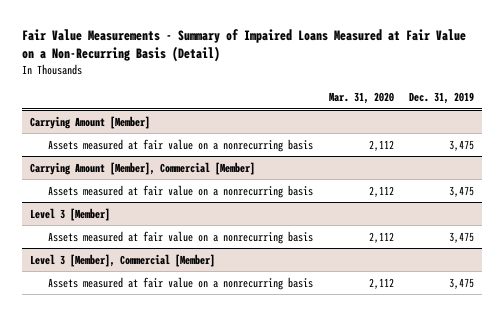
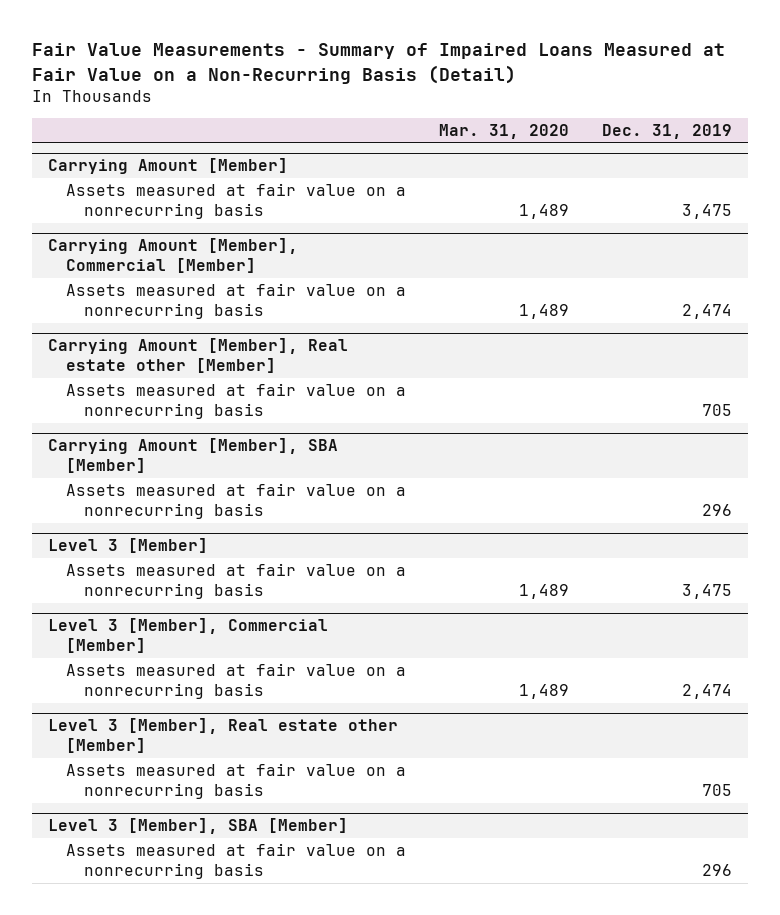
[368,139,394,151] 2,112 -> [518,204,569,220] 1,489
[368,185,394,197] 2,112 -> [518,304,569,320] 1,489
[449,185,475,197] 3,475 -> [681,304,732,320] 2,474
none -> [48,338,349,374] Carrying Amount [Member], Real estate other [Member]
none -> [66,383,407,420] Assets measured at fair value on a nonrecurring basis
none -> [48,438,339,474] Carrying Amount [Member], SBA [Member]
none -> [66,483,407,520] Assets measured at fair value on a nonrecurring basis
[368,231,394,243] 2,112 -> [518,584,569,600] 1,489
[368,277,394,289] 2,112 -> [518,684,569,700] 1,489
[449,277,475,289] 3,475 -> [681,684,732,700] 2,474
none -> [48,718,399,754] Level 3 [Member], Real estate other [Member]
none -> [66,763,407,800] Assets measured at fair value on a nonrecurring basis
none -> [48,818,349,835] Level 3 [Member], SBA [Member]
none -> [66,843,407,880] Assets measured at fair value on a nonrecurring basis

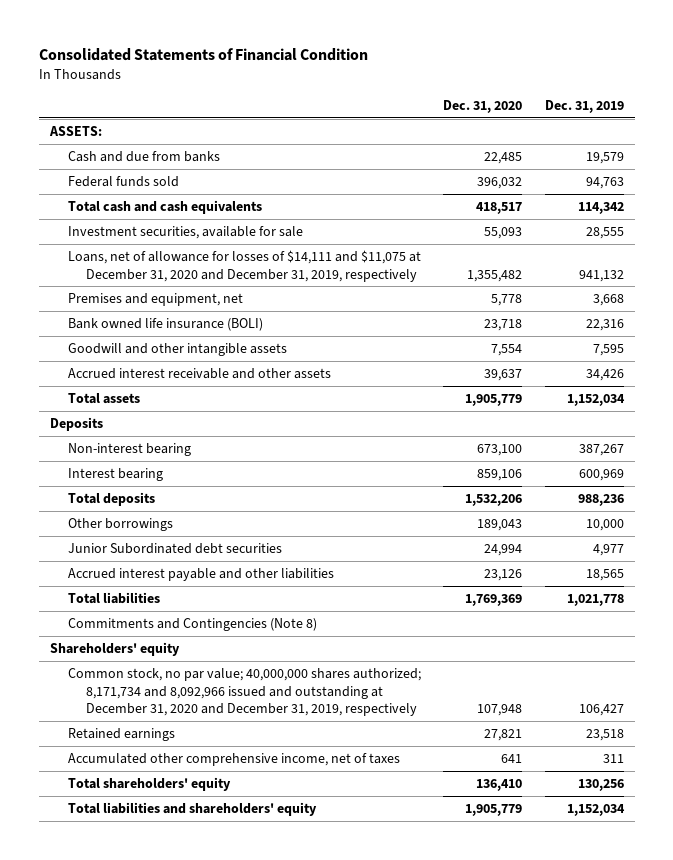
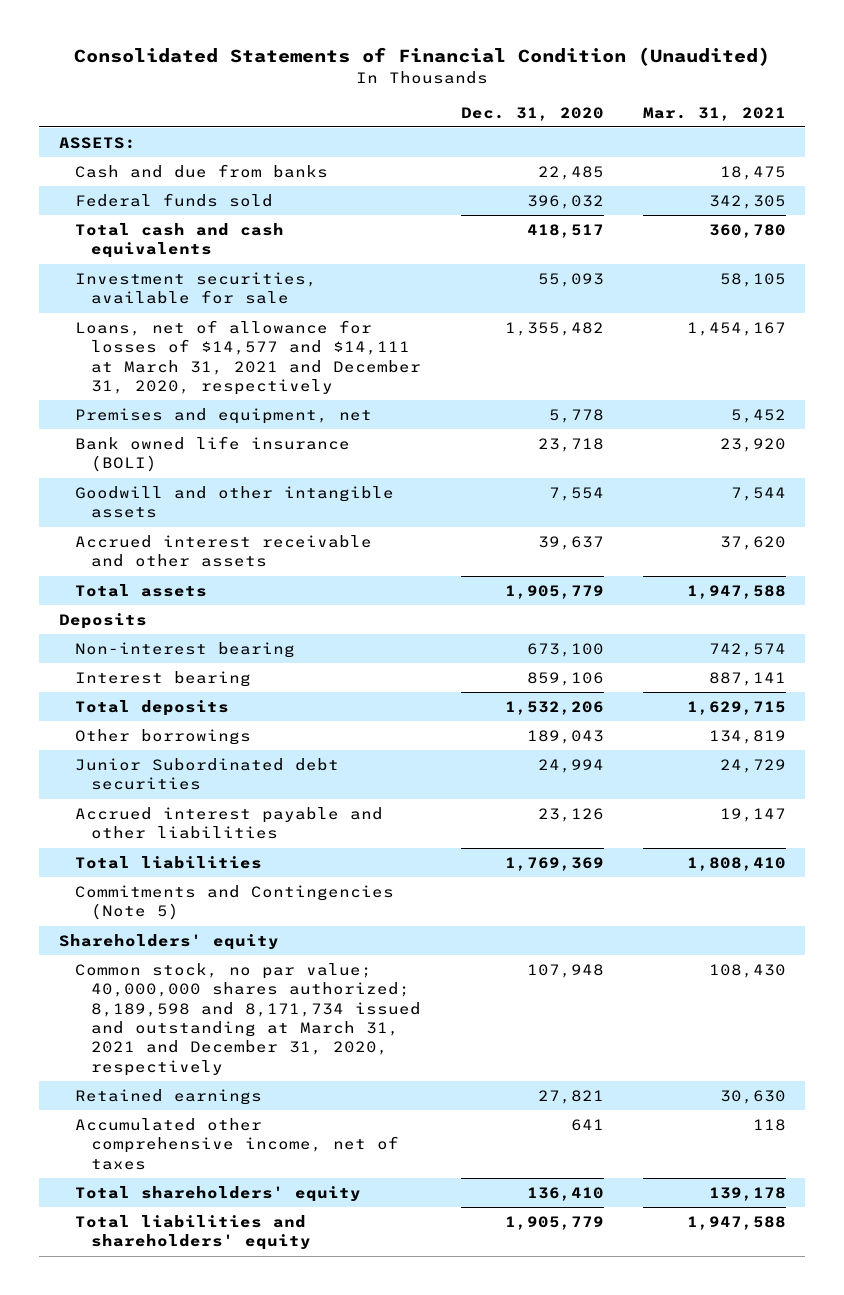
[38,48,368,62] Consolidated Statements of Financial Condition -> [74,47,771,67] Consolidated Statements of Financial Condition (Unaudited)
[544,100,624,114] Dec. 31, 2019 -> none
none -> [642,106,786,121] Mar. 31, 2021
[67,249,421,282] Loans, net of allowance for losses of $14,111 and $11,075 at December 31, 2020 and December 31, 2019, respectively -> [74,319,422,396] Loans, net of allowance for losses of $14,577 and $14,111 at March 31, 2021 and December 31, 2020, respectively
[67,617,317,631] Commitments and Contingencies (Note 8) -> [74,884,394,921] Commitments and Contingencies (Note 5)
[67,667,421,717] Common stock, no par value; 40,000,000 shares authorized; 8,171,734 and 8,092,966 issued and outstanding at December 31, 2020 and December 31, 2019, respectively -> [74,962,422,1076] Common stock, no par value; 40,000,000 shares authorized; 8,189,598 and 8,171,734 issued and outstanding at March 31, 2021 and December 31, 2020, respectively

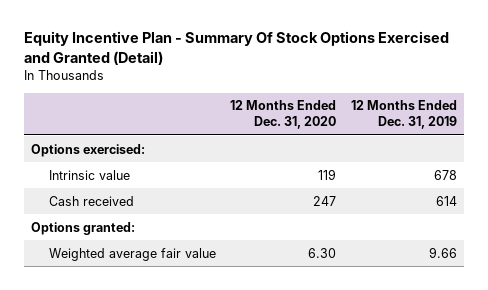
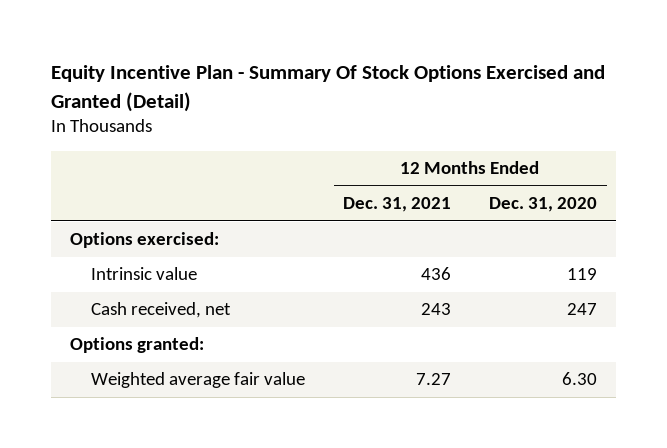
[350,100,457,130] 12 Months Ended Dec. 31, 2019 -> none
none -> [343,197,452,213] Dec. 31, 2021
[49,195,135,206] Cash received -> [90,302,231,319] Cash received, net

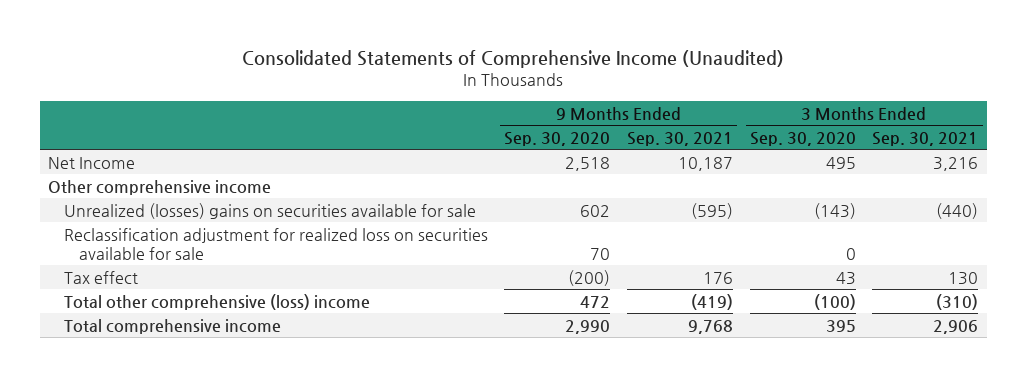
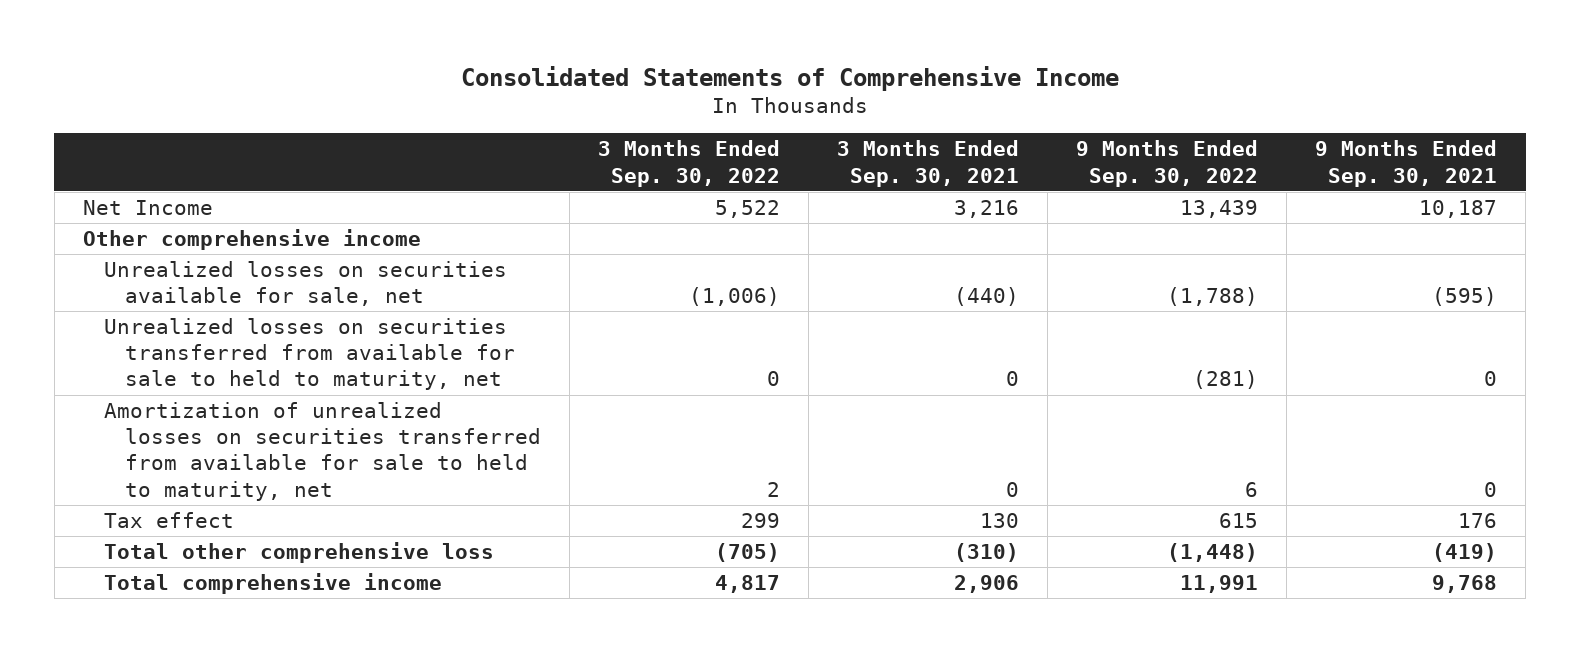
[242,50,785,69] Consolidated Statements of Comprehensive Income (Unaudited) -> [460,65,1119,91] Consolidated Statements of Comprehensive Income
[504,131,611,146] Sep. 30, 2020 -> none
[749,131,856,146] Sep. 30, 2020 -> none
none -> [597,140,780,187] 3 Months Ended Sep. 30, 2022
none -> [1075,140,1258,187] 9 Months Ended Sep. 30, 2022
[63,227,488,261] Reclassification adjustment for realized loss on securities available for sale -> none
[63,202,476,219] Unrealized (losses) gains on securities available for sale -> [103,261,507,307] Unrealized losses on securities available for sale, net
none -> [103,318,515,391] Unrealized losses on securities transferred from available for sale to held to maturity, net
none -> [103,402,541,501] Amortization of unrealized losses on securities transferred from available for sale to held to maturity, net
[63,293,370,310] Total other comprehensive (loss) income -> [103,542,494,564] Total other comprehensive loss

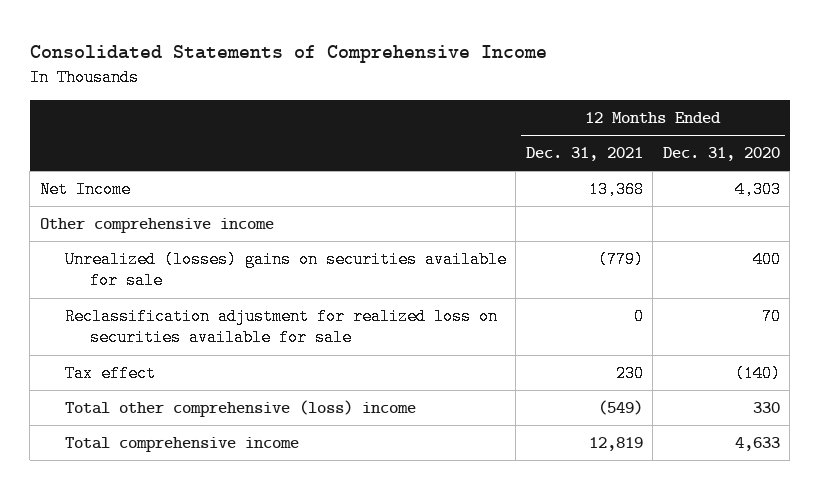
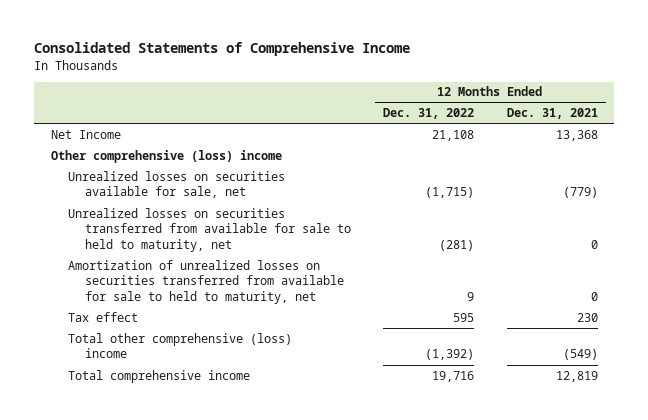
[662,147,780,162] Dec. 31, 2020 -> none
none -> [383,108,475,120] Dec. 31, 2022
[65,308,499,347] Reclassification adjustment for realized loss on securities available for sale -> none
[39,218,274,234] Other comprehensive income -> [50,149,282,163] Other comprehensive (loss) income
[65,251,508,290] Unrealized (losses) gains on securities available for sale -> [67,170,285,199] Unrealized losses on securities available for sale, net
none -> [67,207,351,253] Unrealized losses on securities transferred from available for sale to held to maturity, net
none -> [67,259,344,305] Amortization of unrealized losses on securities transferred from available for sale to held to maturity, net

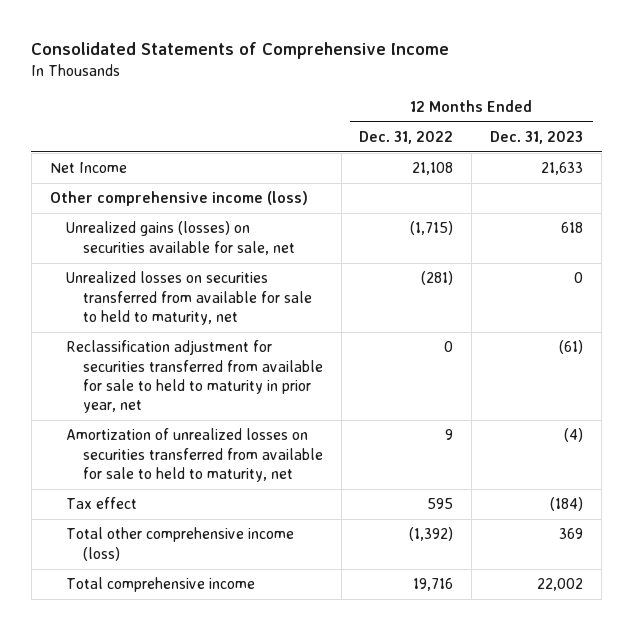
[506,108,598,120] Dec. 31, 2021 -> none
none -> [490,130,584,144] Dec. 31, 2023
[50,149,282,163] Other comprehensive (loss) income -> [49,191,308,207] Other comprehensive income (loss)
[67,170,285,199] Unrealized losses on securities available for sale, net -> [66,221,295,255] Unrealized gains (losses) on securities available for sale, net
none -> [66,340,323,414] Reclassification adjustment for securities transferred from available for sale to held to maturity in prior year, net
[67,332,292,359] Total other comprehensive (loss) income -> [66,527,295,561] Total other comprehensive income (loss)

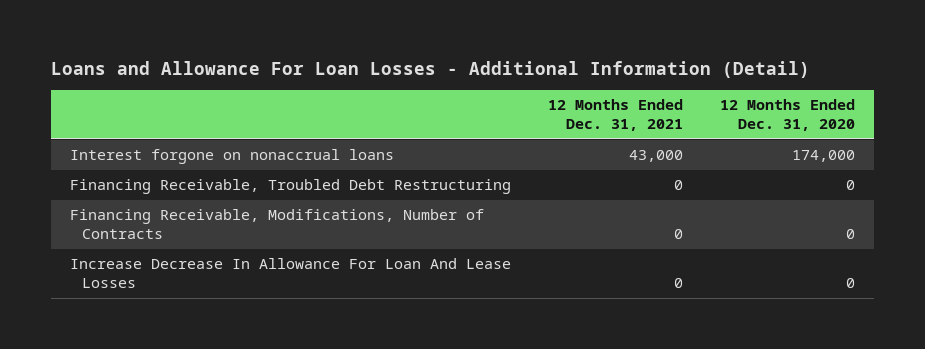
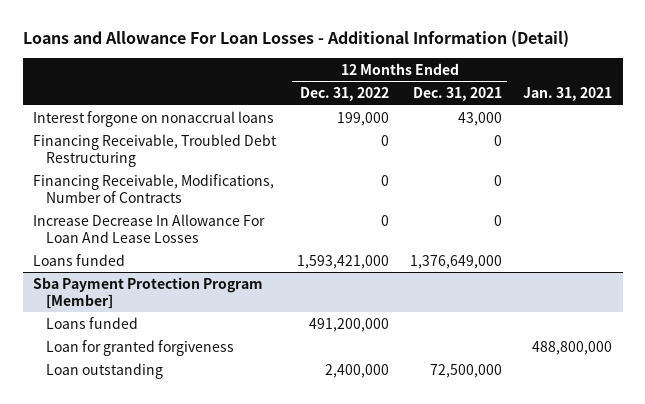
[720,99,856,132] 12 Months Ended Dec. 31, 2020 -> none
none -> [300,86,390,101] Dec. 31, 2022
none -> [523,86,613,101] Jan. 31, 2021
none -> [33,253,126,266] Loans funded
none -> [33,276,264,309] Sba Payment Protection Program [Member]
none -> [45,316,138,329] Loans funded
none -> [45,339,234,356] Loan for granted forgiveness
none -> [45,362,163,379] Loan outstanding

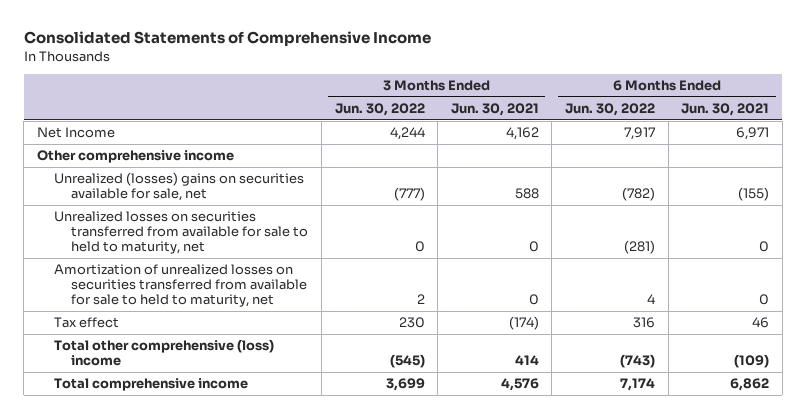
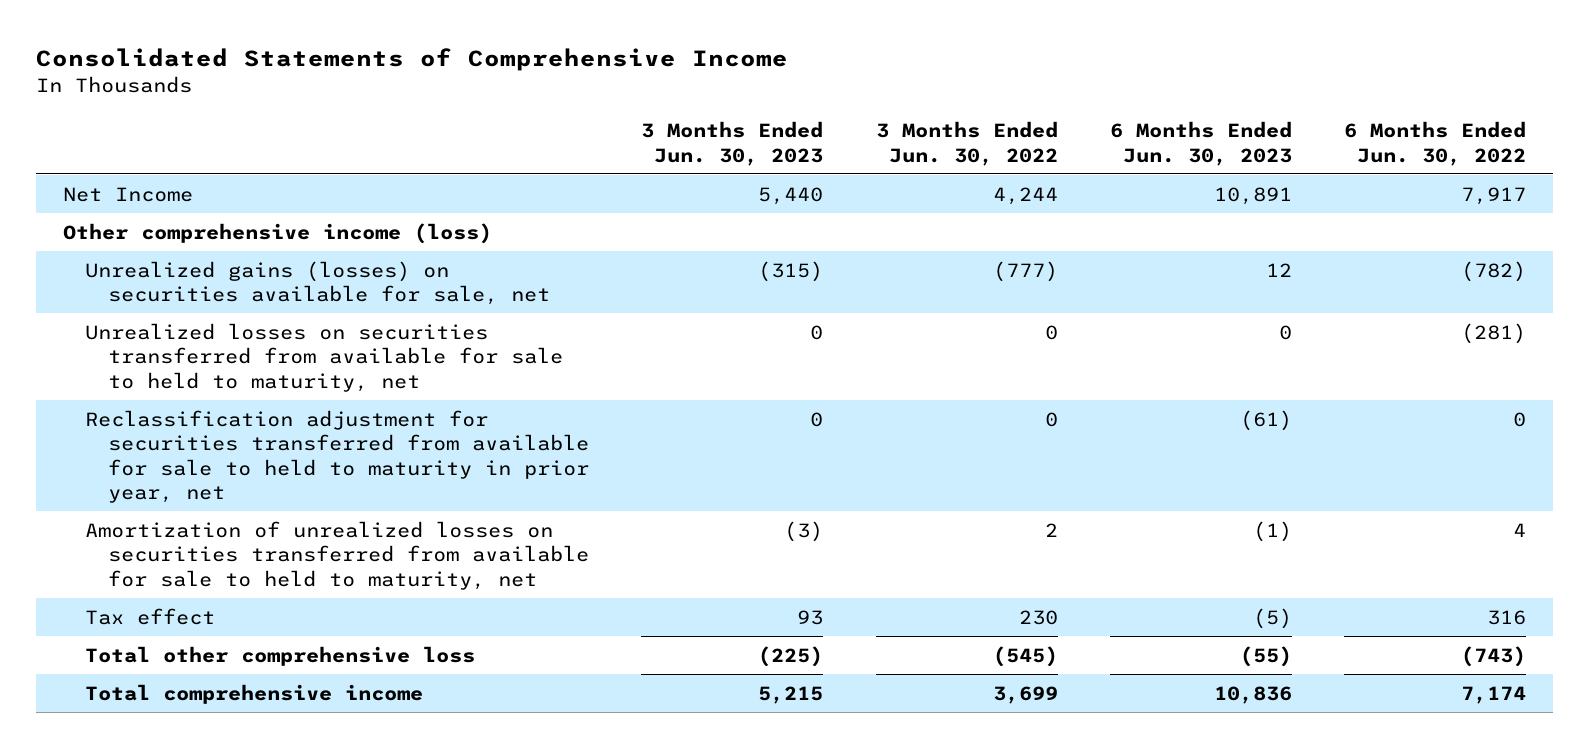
[450,102,539,116] Jun. 30, 2021 -> none
[681,102,770,116] Jun. 30, 2021 -> none
none -> [641,121,824,166] 3 Months Ended Jun. 30, 2023
none -> [1110,121,1293,166] 6 Months Ended Jun. 30, 2023
[36,150,234,164] Other comprehensive income -> [62,222,492,244] Other comprehensive income (loss)
[54,172,305,202] Unrealized (losses) gains on securities available for sale, net -> [85,260,550,306] Unrealized gains (losses) on securities available for sale, net
none -> [85,409,589,504] Reclassification adjustment for securities transferred from available for sale to held to maturity in prior year, net
[54,339,275,367] Total other comprehensive (loss) income -> [85,645,476,666] Total other comprehensive loss

